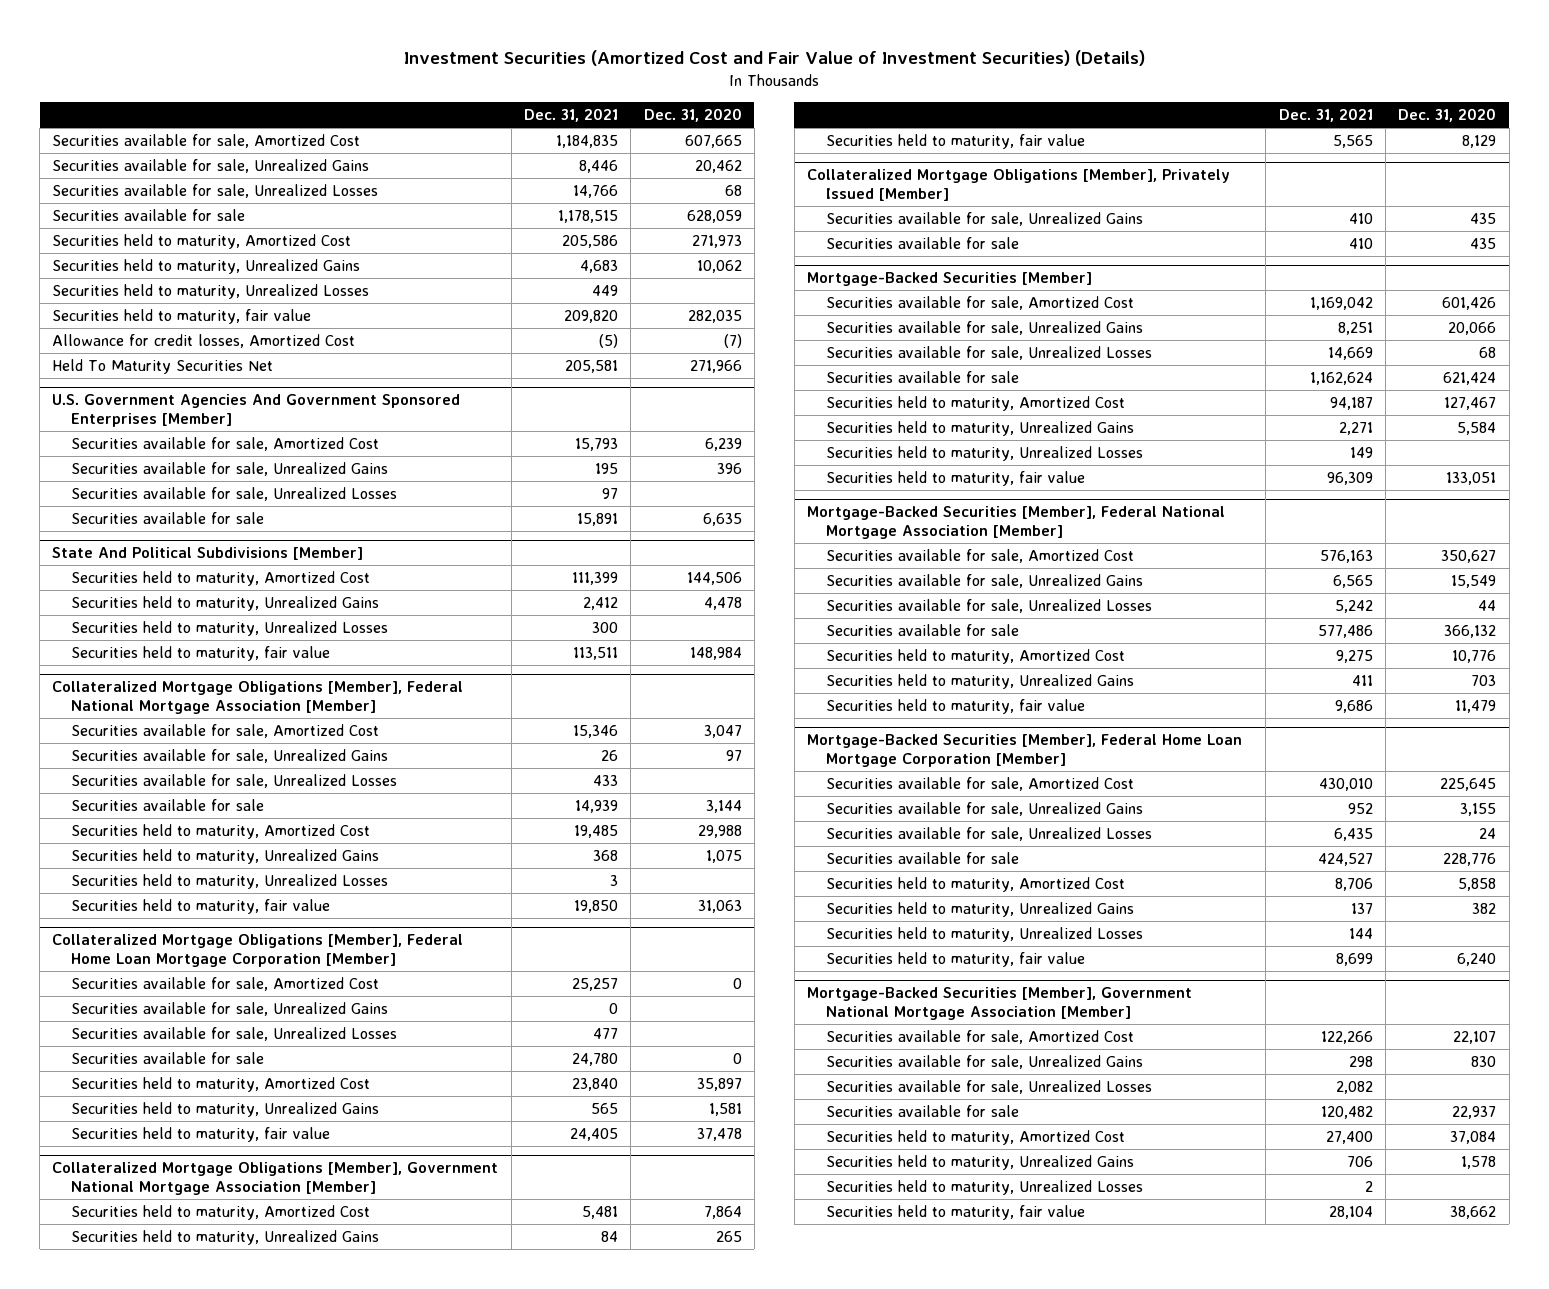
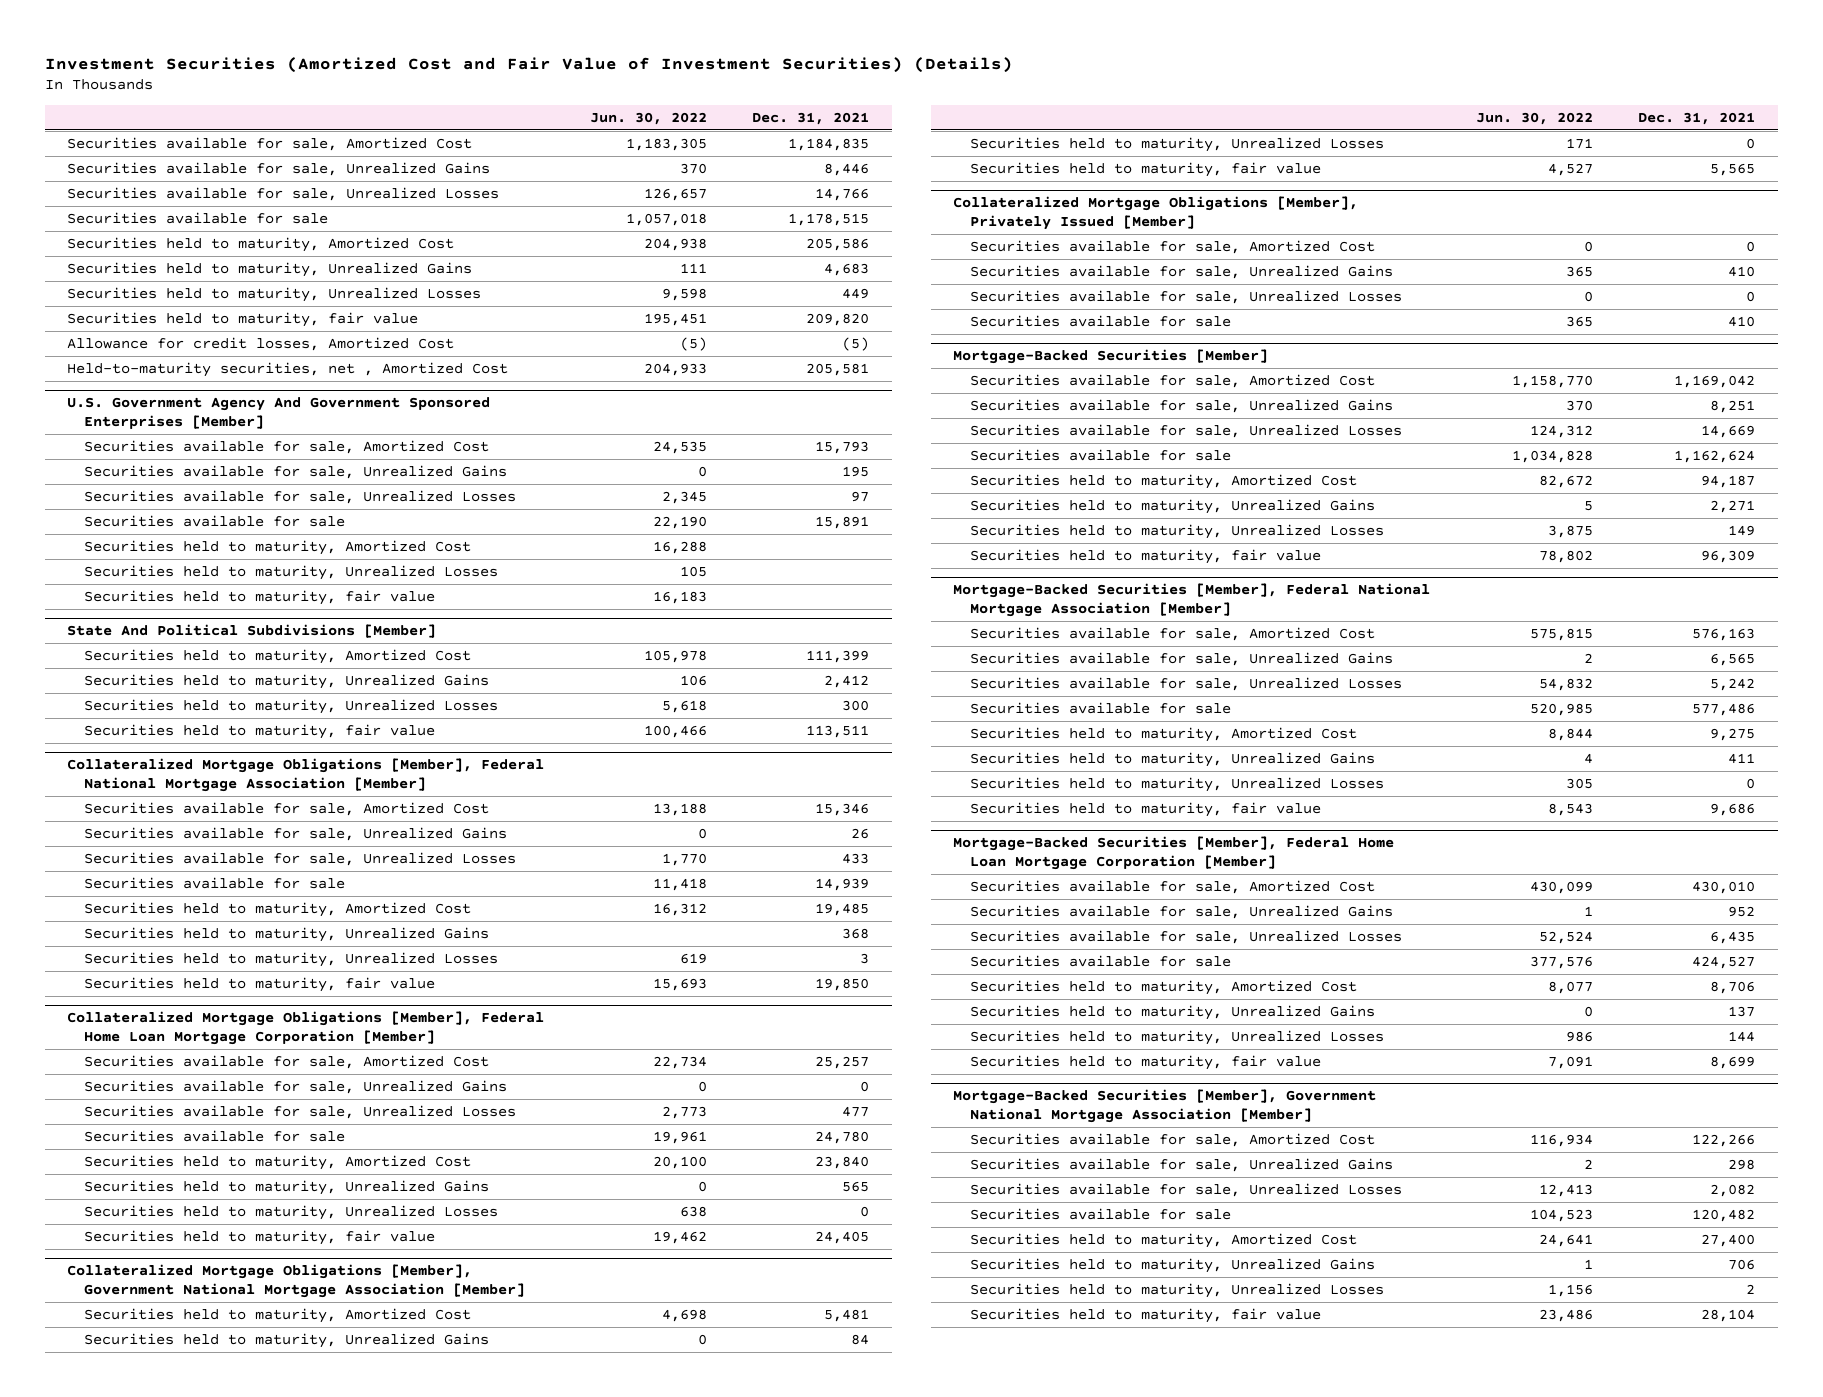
[643,107,742,122] Dec. 31, 2020 -> none
none -> [589,111,707,125] Jun. 30, 2022
[52,358,274,374] Held To Maturity Securities Net -> [67,361,509,377] Held-to-maturity securities, net , Amortized Cost
[52,394,461,428] U.S. Government Agencies And Government Sponsored Enterprises [Member] -> [67,397,491,429] U.S. Government Agency And Government Sponsored Enterprises [Member]
none -> [84,539,472,555] Securities held to maturity, Amortized Cost
none -> [84,564,499,580] Securities held to maturity, Unrealized Losses
none -> [84,589,436,605] Securities held to maturity, fair value
none -> [84,1204,499,1220] Securities held to maturity, Unrealized Losses
none -> [969,136,1384,152] Securities held to maturity, Unrealized Losses
none -> [969,239,1375,254] Securities available for sale, Amortized Cost
none -> [969,289,1402,304] Securities available for sale, Unrealized Losses
none -> [969,776,1384,792] Securities held to maturity, Unrealized Losses

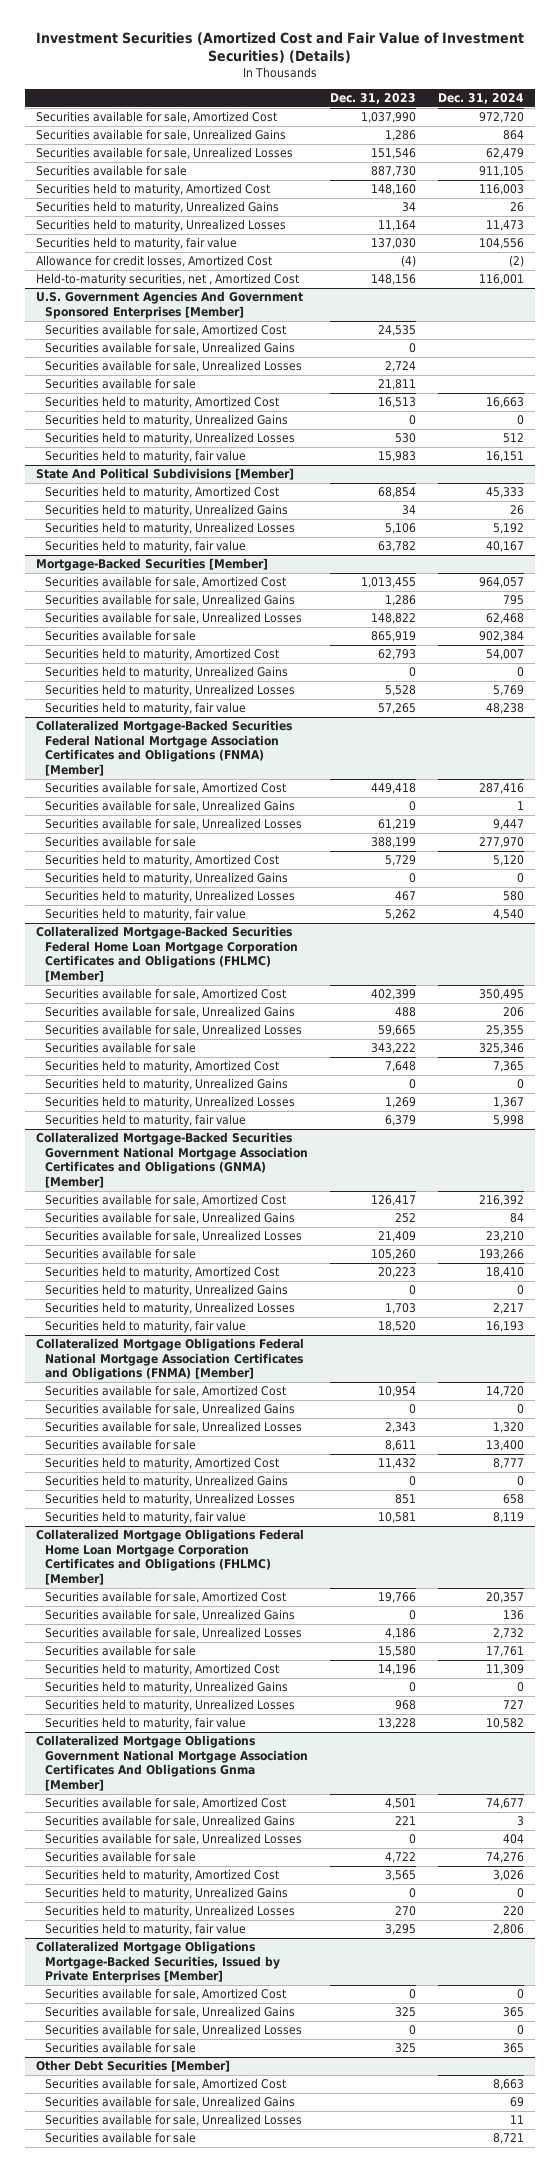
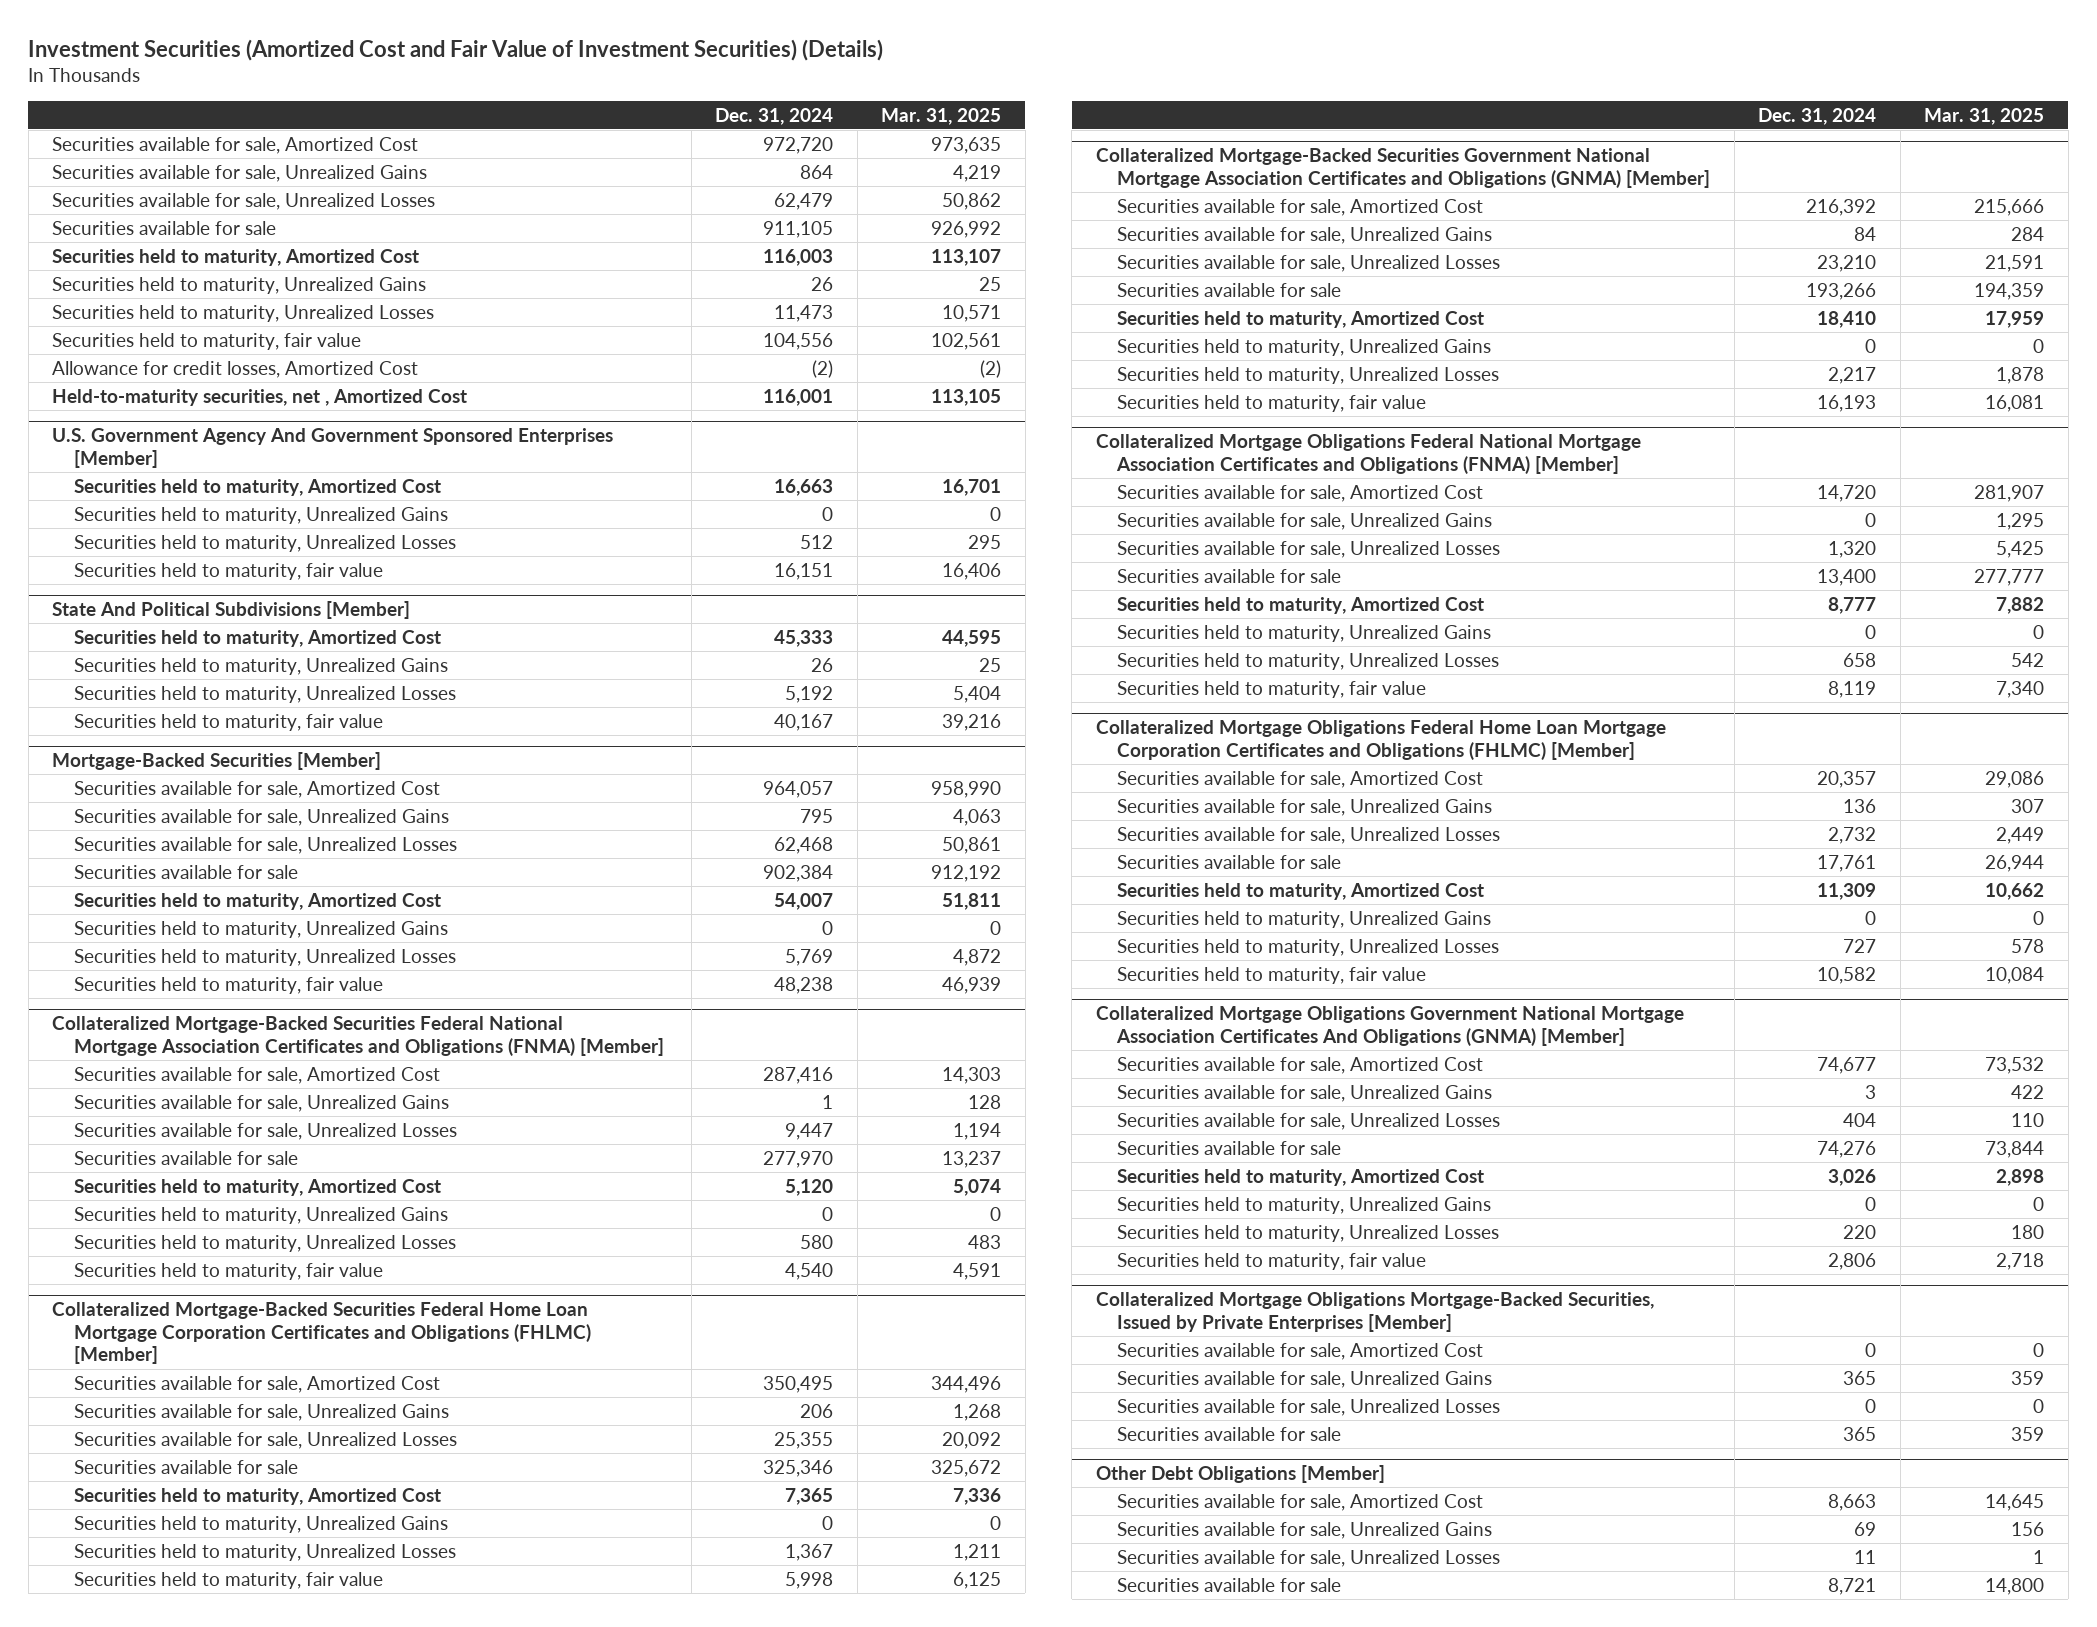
[329,93,416,105] Dec. 31, 2023 -> none
none -> [881,107,1002,125] Mar. 31, 2025
[44,324,286,337] Securities available for sale, Amortized Cost -> none
[44,342,295,355] Securities available for sale, Unrealized Gains -> none
[44,360,302,373] Securities available for sale, Unrealized Losses -> none
[44,378,196,390] Securities available for sale -> none
[36,291,304,319] U.S. Government Agencies And Government Sponsored Enterprises [Member] -> [52,427,614,468] U.S. Government Agency And Government Sponsored Enterprises [Member]
[36,1735,308,1791] Collateralized Mortgage Obligations Government National Mortgage Association Certificates And Obligations Gnma [Member] -> [1095,1005,1684,1046] Collateralized Mortgage Obligations Government National Mortgage Association Certificates And Obligations (GNMA) [Member]
[36,2060,231,2073] Other Debt Securities [Member] -> [1095,1464,1385,1483] Other Debt Obligations [Member]

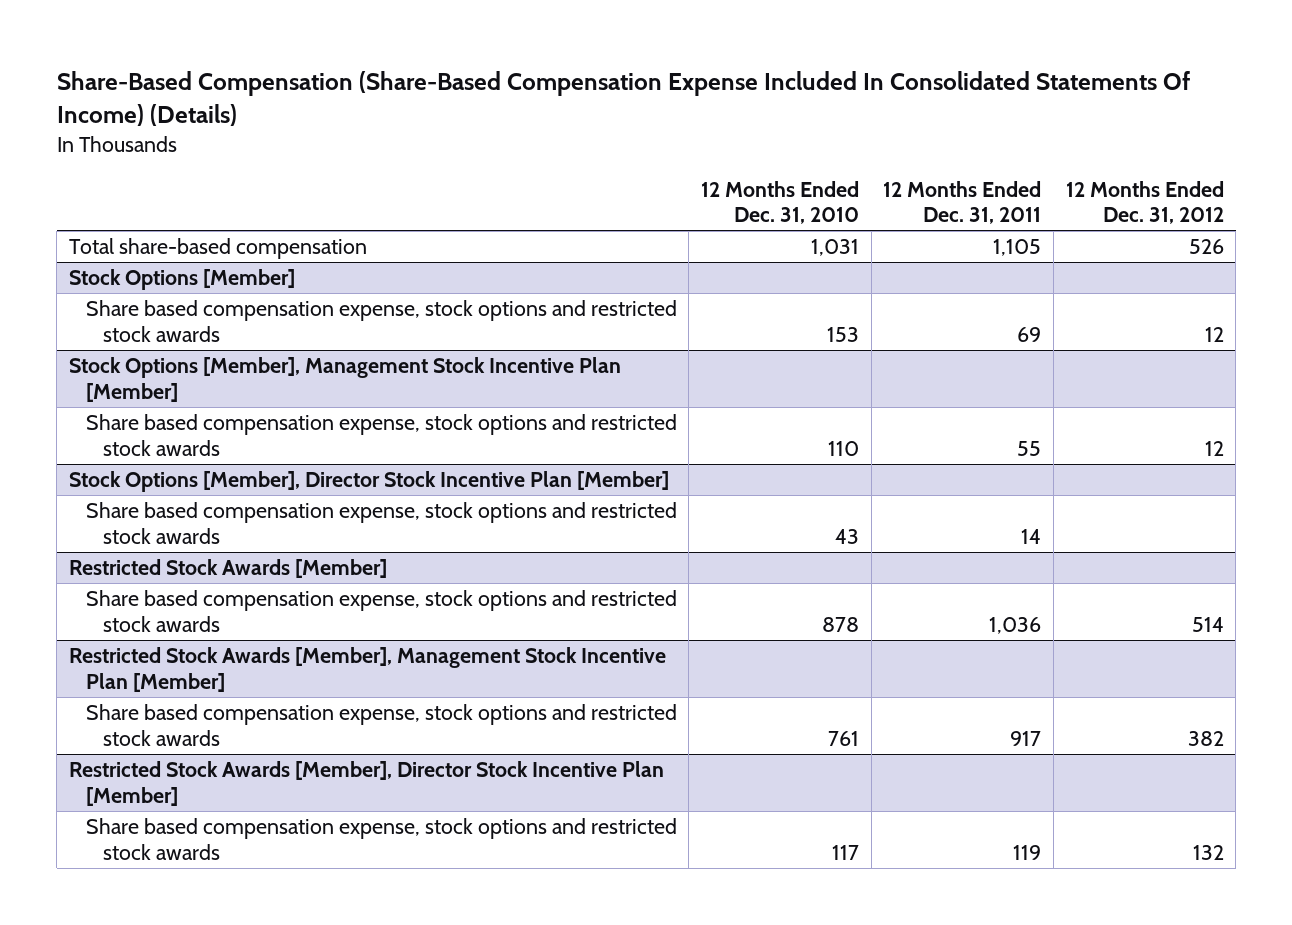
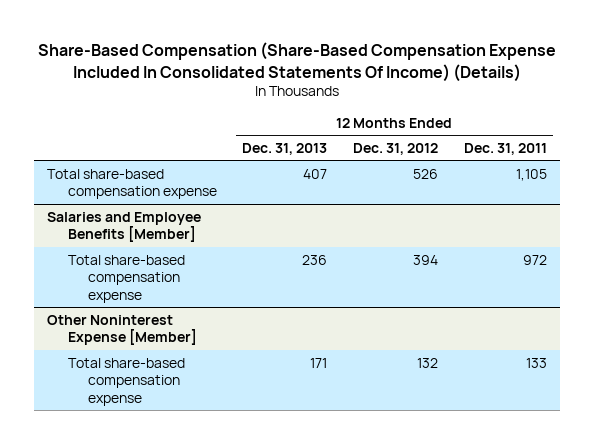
[701,180,860,225] 12 Months Ended Dec. 31, 2010 -> none
none -> [242,142,328,155] Dec. 31, 2013
[68,269,295,291] Stock Options [Member] -> none
[85,300,677,342] Share based compensation expense, stock options and restricted stock awards -> none
[68,357,621,402] Stock Options [Member], Management Stock Incentive Plan [Member] -> none
[85,414,677,456] Share based compensation expense, stock options and restricted stock awards -> none
[68,471,669,493] Stock Options [Member], Director Stock Incentive Plan [Member] -> none
[85,502,677,544] Share based compensation expense, stock options and restricted stock awards -> none
[68,559,387,579] Restricted Stock Awards [Member] -> none
[85,590,677,632] Share based compensation expense, stock options and restricted stock awards -> none
[68,647,666,692] Restricted Stock Awards [Member], Management Stock Incentive Plan [Member] -> none
[85,704,677,746] Share based compensation expense, stock options and restricted stock awards -> none
[68,761,664,806] Restricted Stock Awards [Member], Director Stock Incentive Plan [Member] -> none
[85,818,677,860] Share based compensation expense, stock options and restricted stock awards -> none
[68,238,367,260] Total share-based compensation -> [47,168,217,200] Total share-based compensation expense
none -> [47,211,202,243] Salaries and Employee Benefits [Member]
none -> [67,254,185,303] Total share-based compensation expense
none -> [47,314,197,346] Other Noninterest Expense [Member]
none -> [67,357,185,406] Total share-based compensation expense

